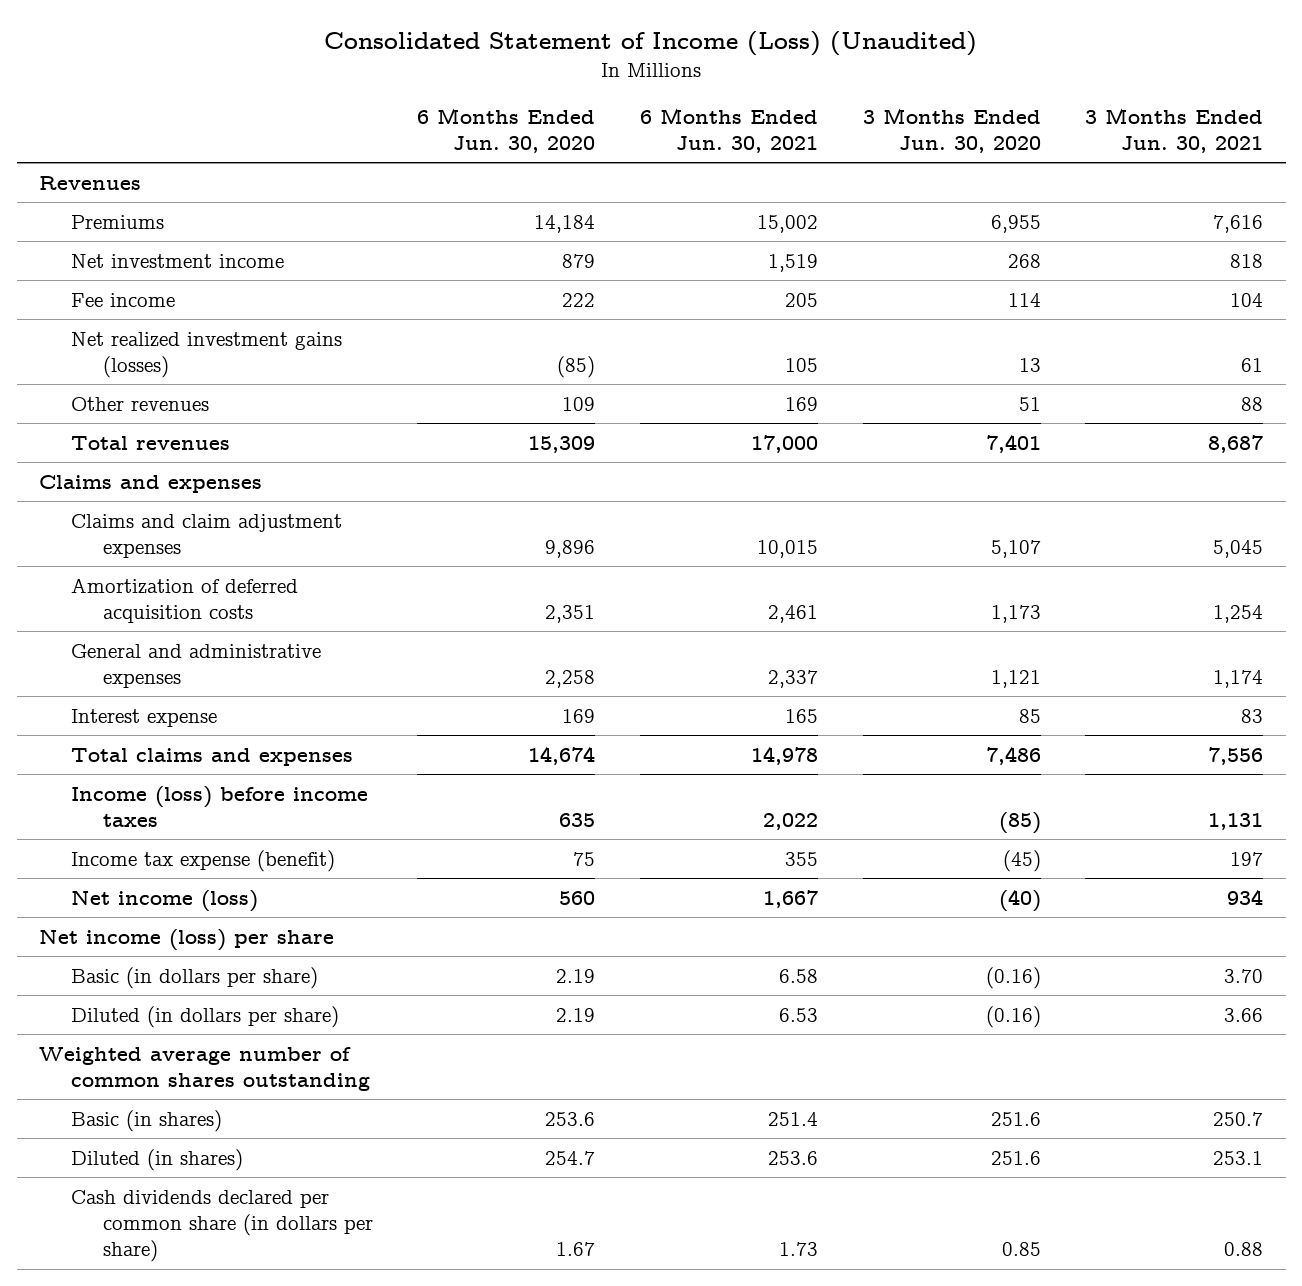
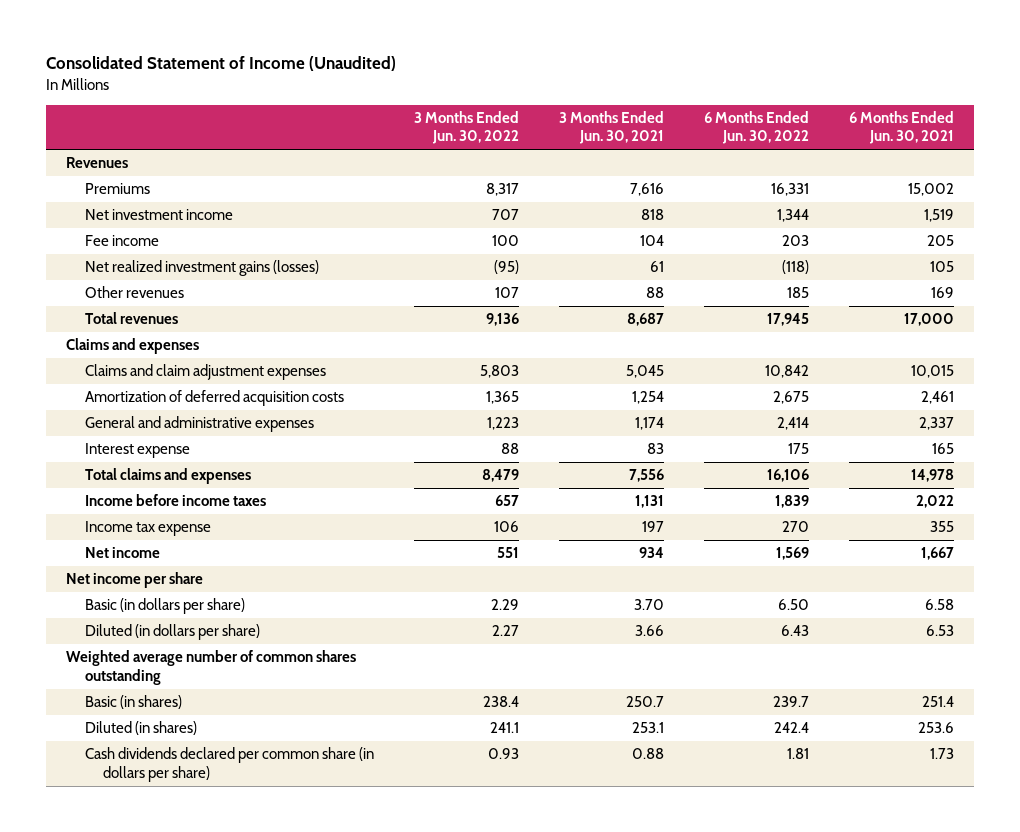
[324,30,978,56] Consolidated Statement of Income (Loss) (Unaudited) -> [46,56,397,72] Consolidated Statement of Income (Unaudited)
[417,107,596,154] 6 Months Ended Jun. 30, 2020 -> none
[862,107,1041,154] 3 Months Ended Jun. 30, 2020 -> none
none -> [413,111,519,145] 3 Months Ended Jun. 30, 2022
none -> [703,111,809,145] 6 Months Ended Jun. 30, 2022
[70,785,368,827] Income (loss) before income taxes -> [84,494,266,507] Income before income taxes
[70,849,335,872] Income tax expense (benefit) -> [84,521,211,537] Income tax expense
[70,889,258,912] Net income (loss) -> [84,547,160,559] Net income
[39,928,335,951] Net income (loss) per share -> [66,572,204,589] Net income per share

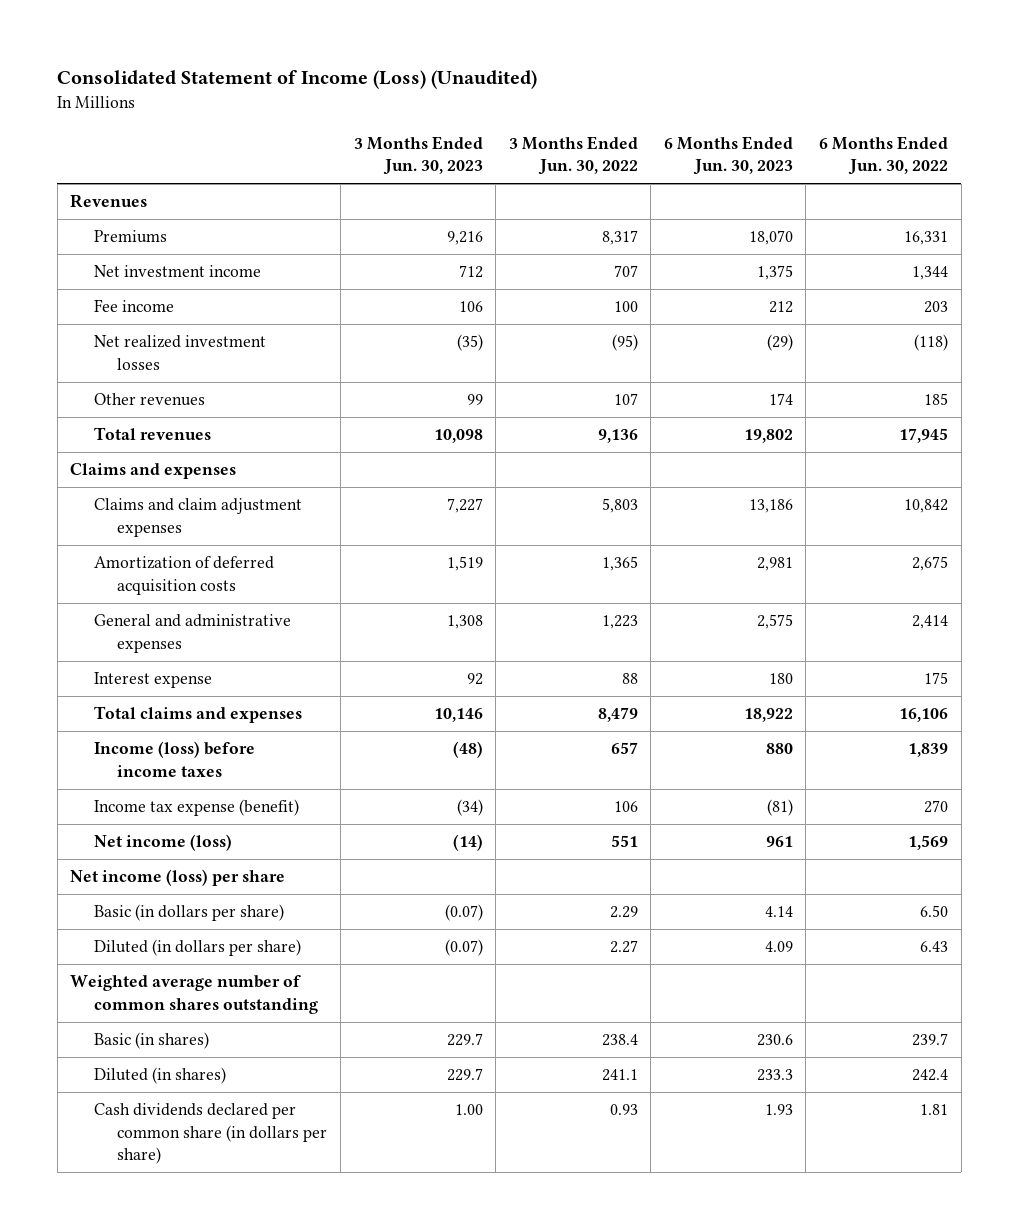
[46,56,397,72] Consolidated Statement of Income (Unaudited) -> [57,70,538,90] Consolidated Statement of Income (Loss) (Unaudited)
[558,111,664,145] 3 Months Ended Jun. 30, 2021 -> none
[849,111,955,145] 6 Months Ended Jun. 30, 2021 -> none
none -> [353,136,483,176] 3 Months Ended Jun. 30, 2023
none -> [663,136,793,176] 6 Months Ended Jun. 30, 2023
[84,260,319,277] Net realized investment gains (losses) -> [93,335,266,370] Net realized investment losses
[84,494,266,507] Income before income taxes -> [93,741,255,777] Income (loss) before income taxes
[84,521,211,537] Income tax expense -> [93,799,299,817] Income tax expense (benefit)
[84,547,160,559] Net income -> [93,834,232,852] Net income (loss)
[66,572,204,589] Net income per share -> [70,869,286,887] Net income (loss) per share

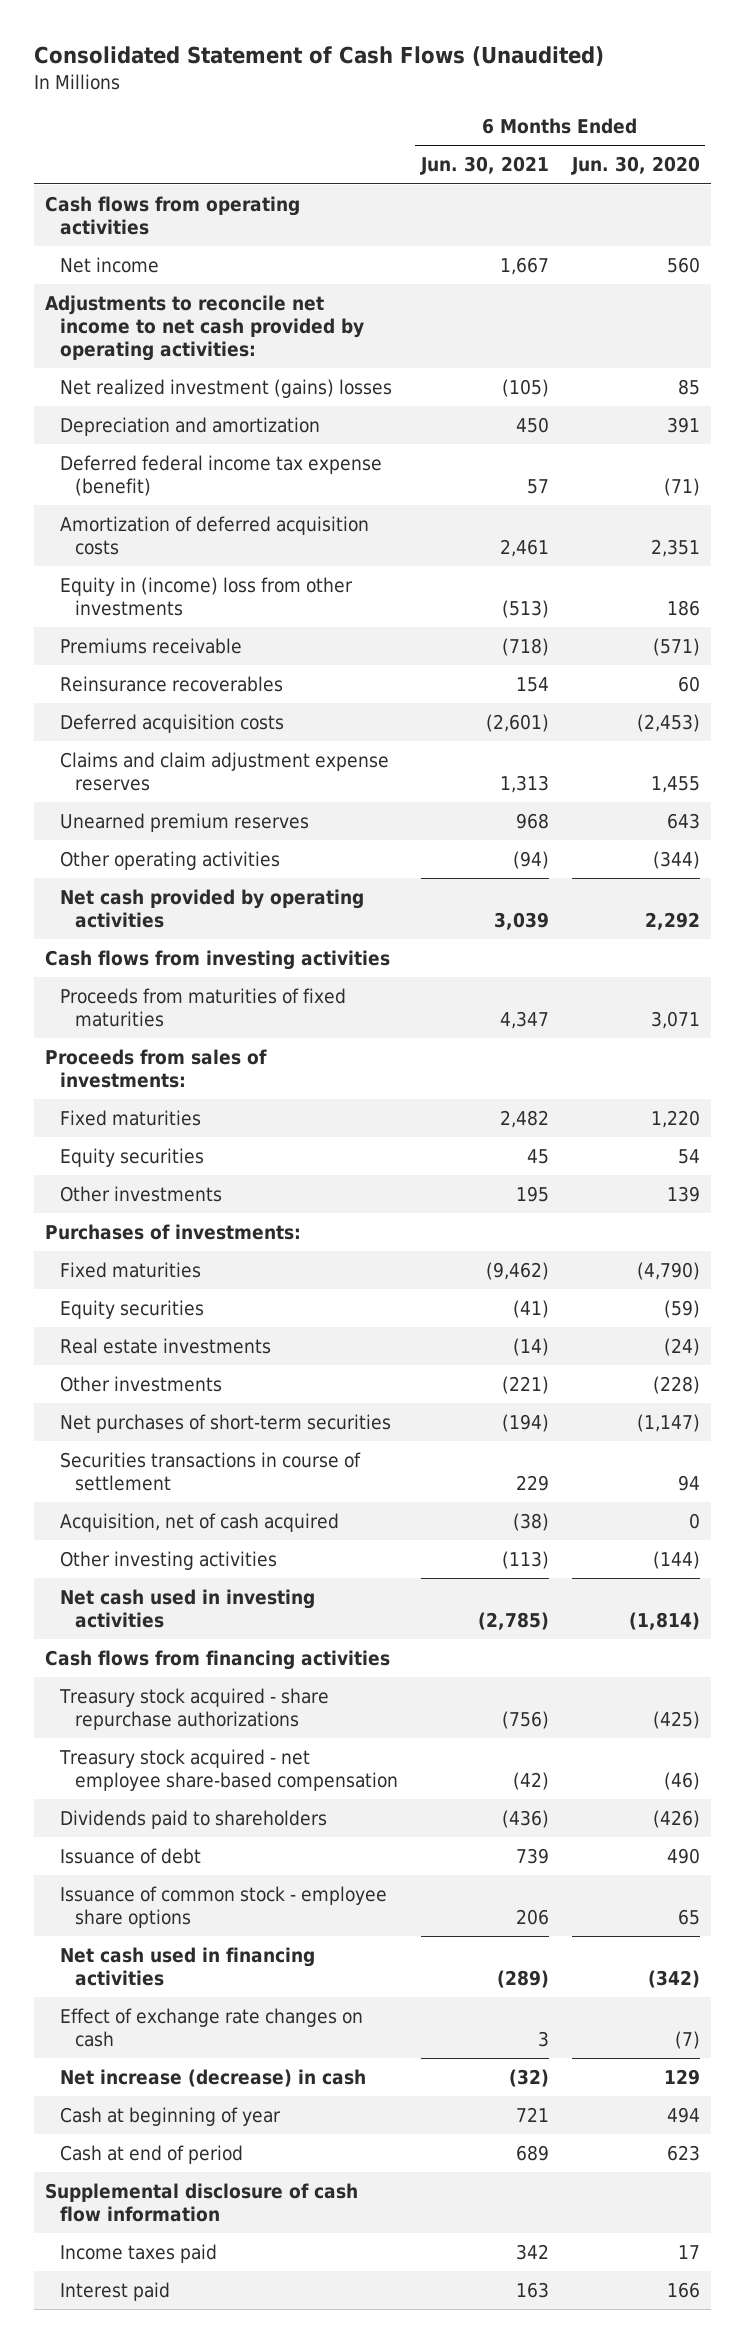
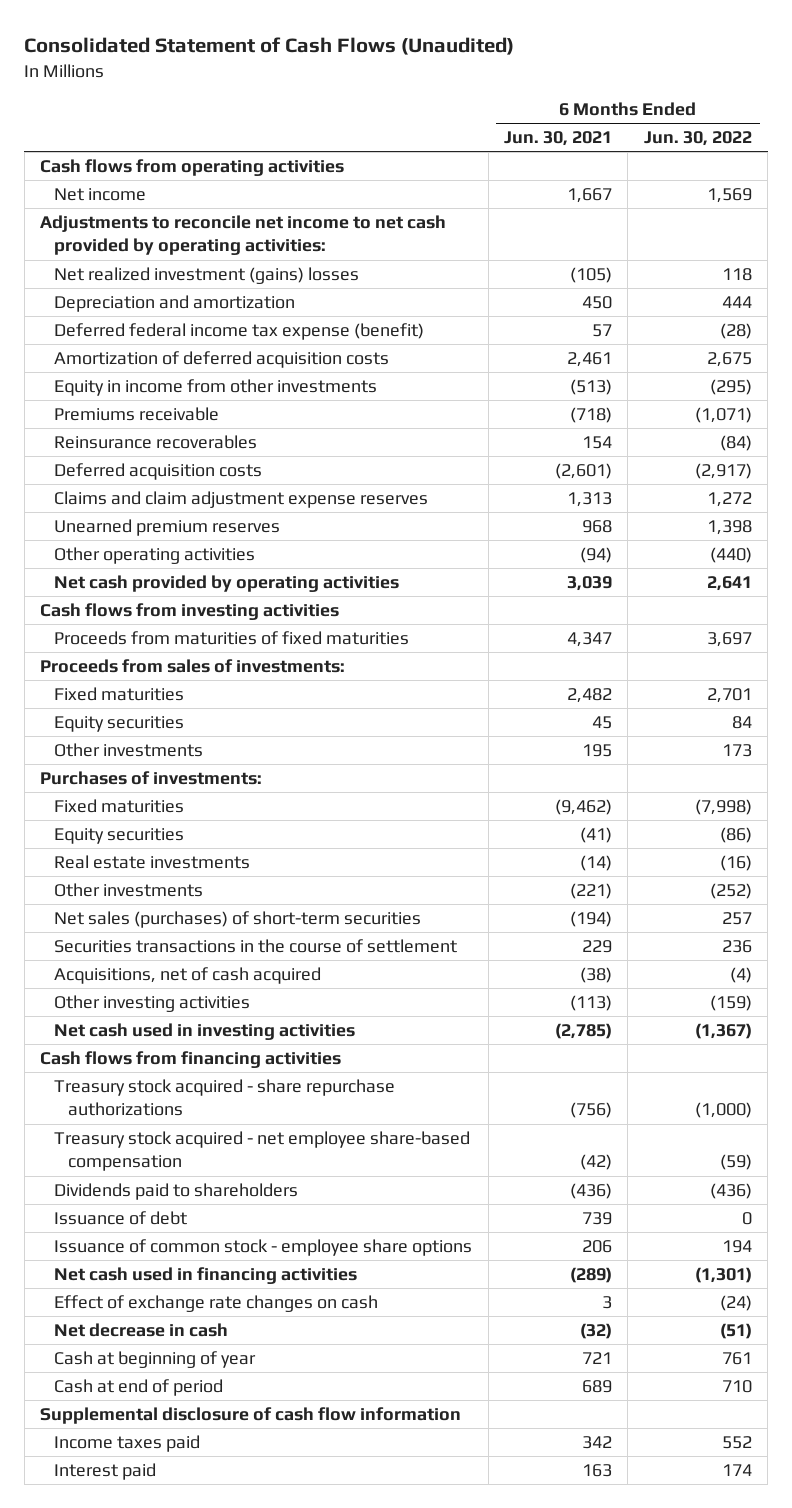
[570,156,700,176] Jun. 30, 2020 -> none
none -> [643,131,752,147] Jun. 30, 2022
[60,576,354,617] Equity in (income) loss from other investments -> [54,379,378,397] Equity in income from other investments
[60,1413,392,1433] Net purchases of short-term securities -> [54,911,422,929] Net sales (purchases) of short-term securities
[60,1451,362,1492] Securities transactions in course of settlement -> [54,939,458,954] Securities transactions in the course of settlement
[60,1512,340,1532] Acquisition, net of cash acquired -> [54,967,322,985] Acquisitions, net of cash acquired
[60,2068,367,2087] Net increase (decrease) in cash -> [54,1323,229,1338] Net decrease in cash

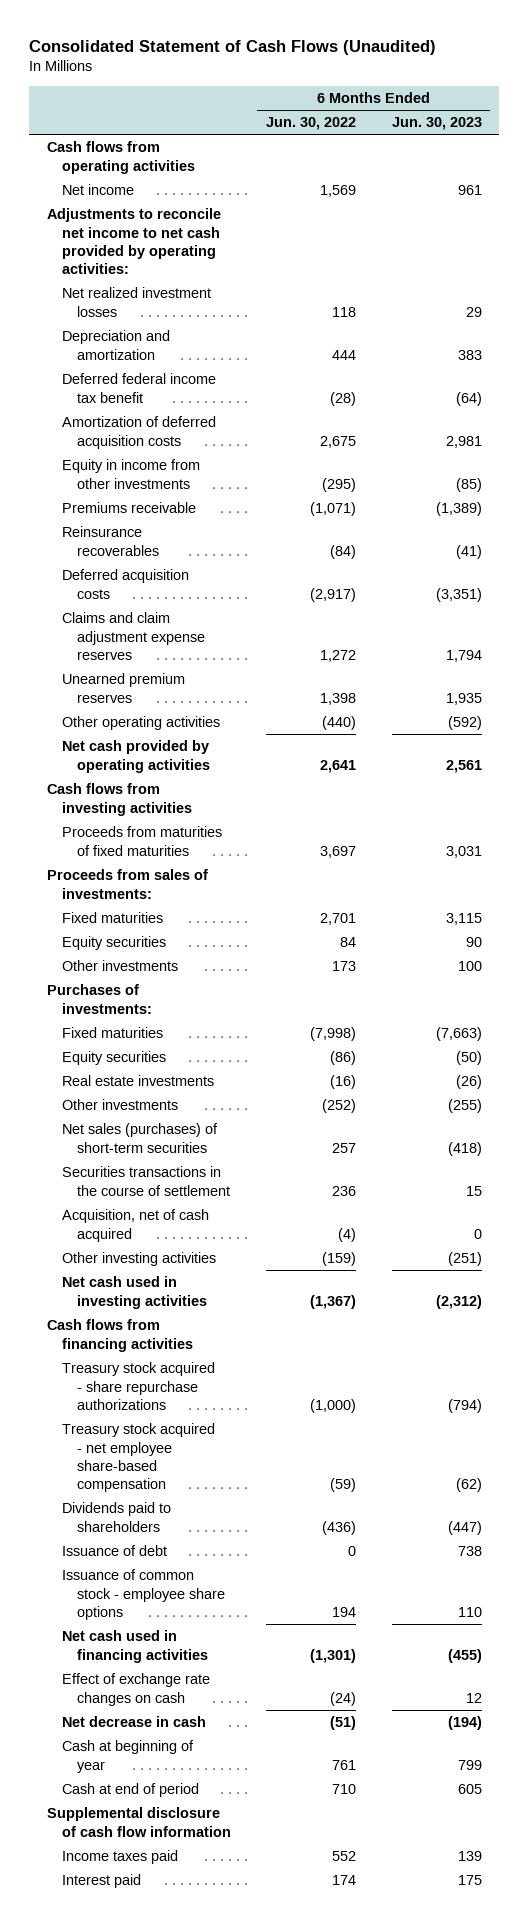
[504,131,613,147] Jun. 30, 2021 -> none
none -> [391,117,482,131] Jun. 30, 2023
[54,267,360,285] Net realized investment (gains) losses -> [61,287,211,317] Net realized investment losses
[54,323,425,341] Deferred federal income tax expense (benefit) -> [61,373,216,403] Deferred federal income tax benefit
[54,967,322,985] Acquisitions, net of cash acquired -> [61,1209,209,1242] Acquisition, net of cash acquired

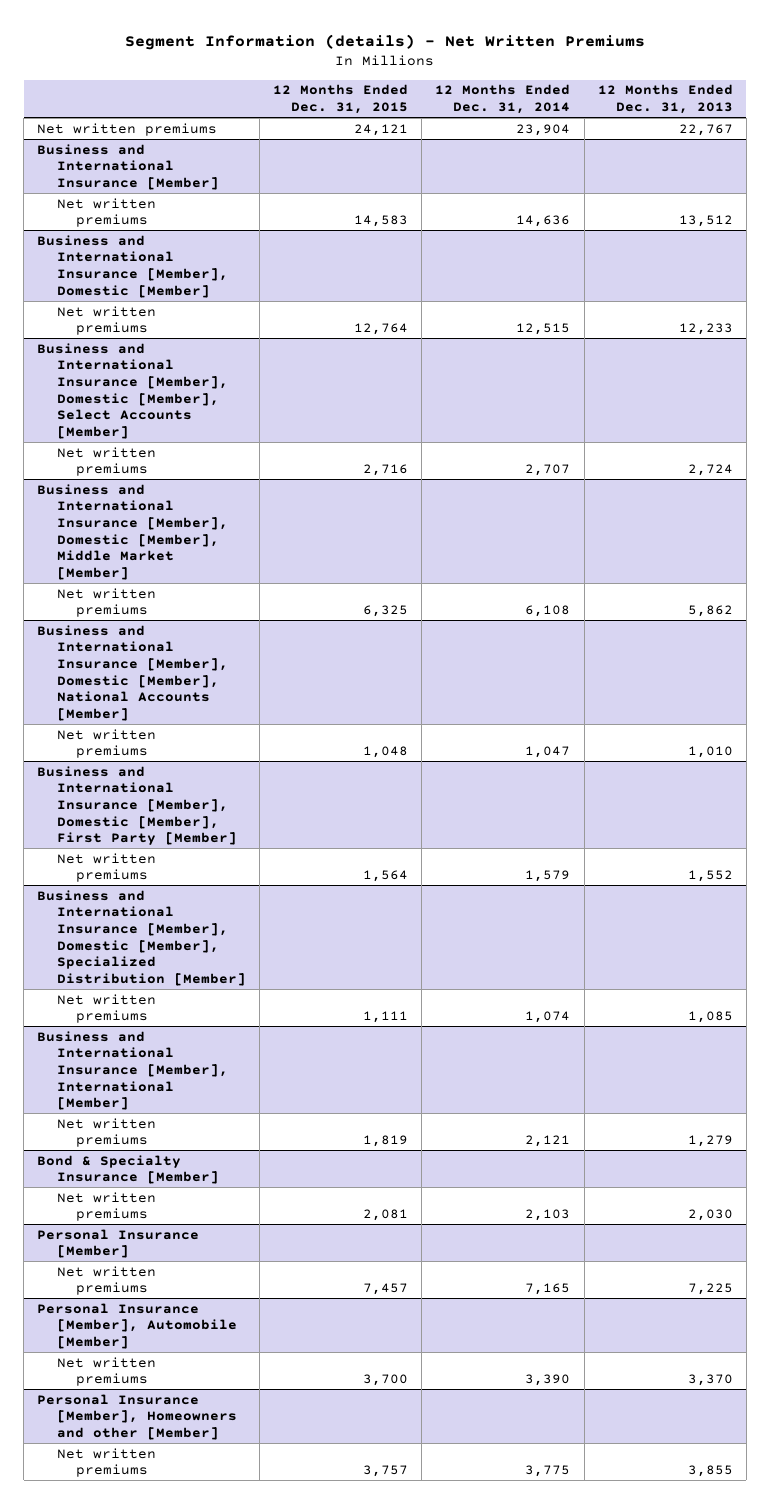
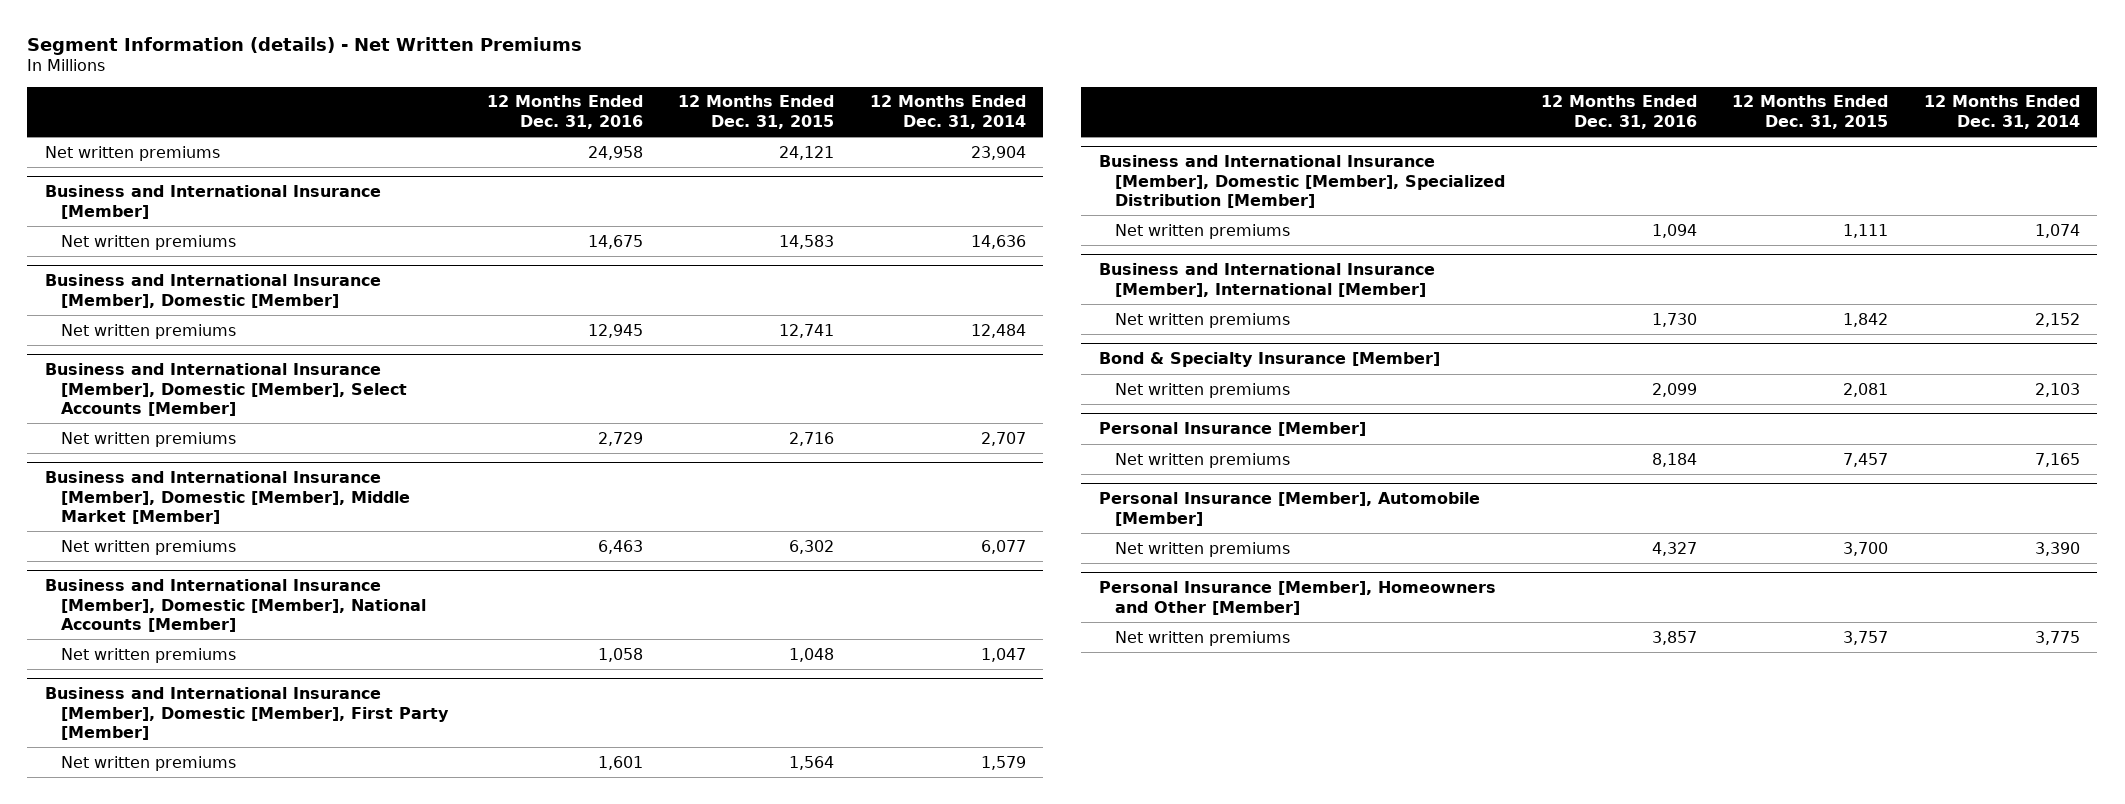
[597,84,733,114] 12 Months Ended Dec. 31, 2013 -> none
none -> [486,95,643,129] 12 Months Ended Dec. 31, 2016
[353,323,408,336] 12,764 -> [779,323,835,338] 12,741
[516,323,571,336] 12,515 -> [970,323,1026,338] 12,484
[362,605,408,618] 6,325 -> [789,539,835,554] 6,302
[525,605,571,618] 6,108 -> [980,539,1026,554] 6,077
[362,1135,408,1148] 1,819 -> [1843,312,1889,327] 1,842
[525,1135,571,1148] 2,121 -> [2034,312,2080,327] 2,152
[37,1393,237,1440] Personal Insurance [Member], Homeowners and other [Member] -> [1099,581,1497,615] Personal Insurance [Member], Homeowners and Other [Member]

